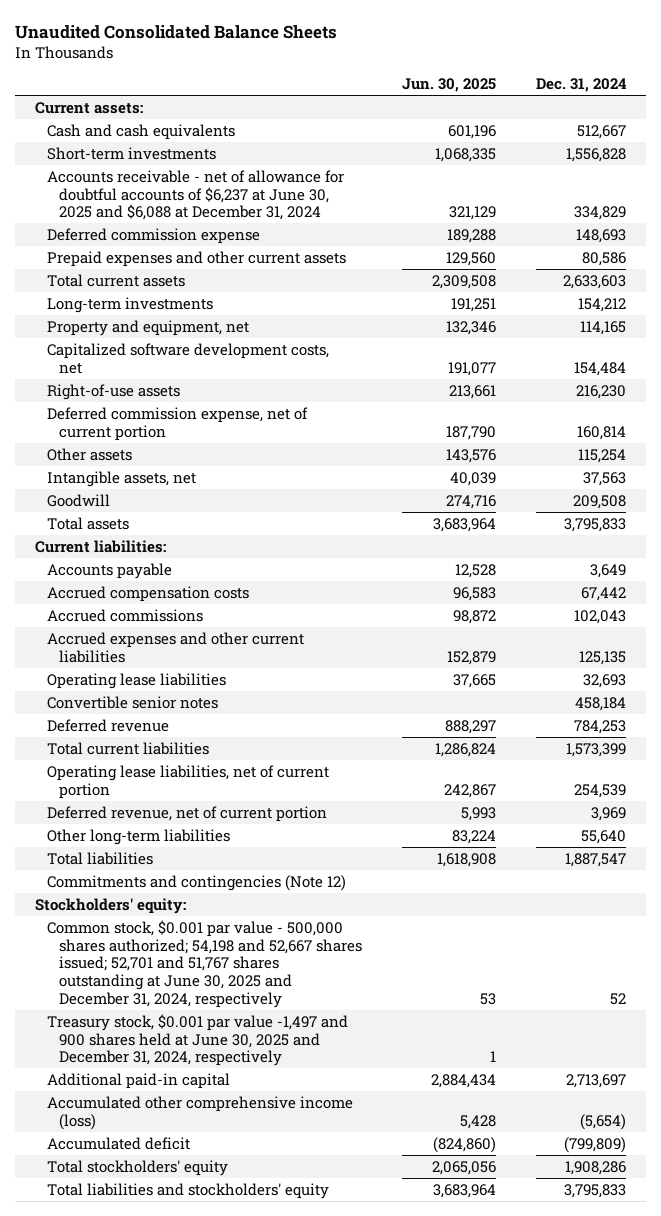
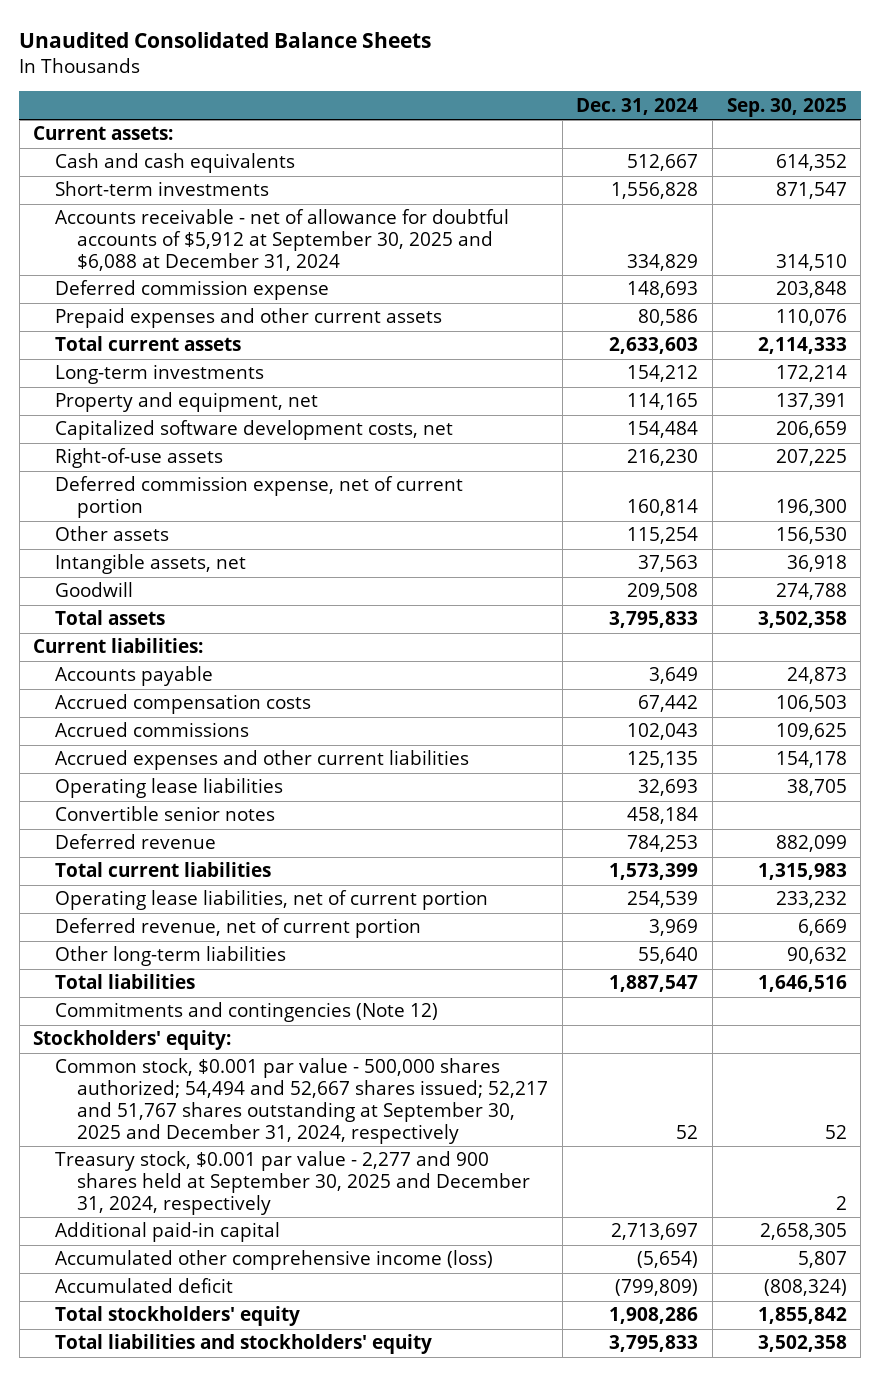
[401,78,496,93] Jun. 30, 2025 -> none
none -> [726,97,847,117] Sep. 30, 2025
[46,169,344,221] Accounts receivable - net of allowance for doubtful accounts of $6,237 at June 30, 2025 and $6,088 at December 31, 2024 -> [55,209,510,272] Accounts receivable - net of allowance for doubtful accounts of $5,912 at September 30, 2025 and $6,088 at December 31, 2024
[46,919,362,1009] Common stock, $0.001 par value - 500,000 shares authorized; 54,198 and 52,667 shares issued; 52,701 and 51,767 shares outstanding at June 30, 2025 and December 31, 2024, respectively -> [55,1058,549,1144] Common stock, $0.001 par value - 500,000 shares authorized; 54,494 and 52,667 shares issued; 52,217 and 51,767 shares outstanding at September 30, 2025 and December 31, 2024, respectively
[46,1013,348,1067] Treasury stock, $0.001 par value -1,497 and 900 shares held at June 30, 2025 and December 31, 2024, respectively -> [55,1151,531,1216] Treasury stock, $0.001 par value - 2,277 and 900 shares held at September 30, 2025 and December 31, 2024, respectively

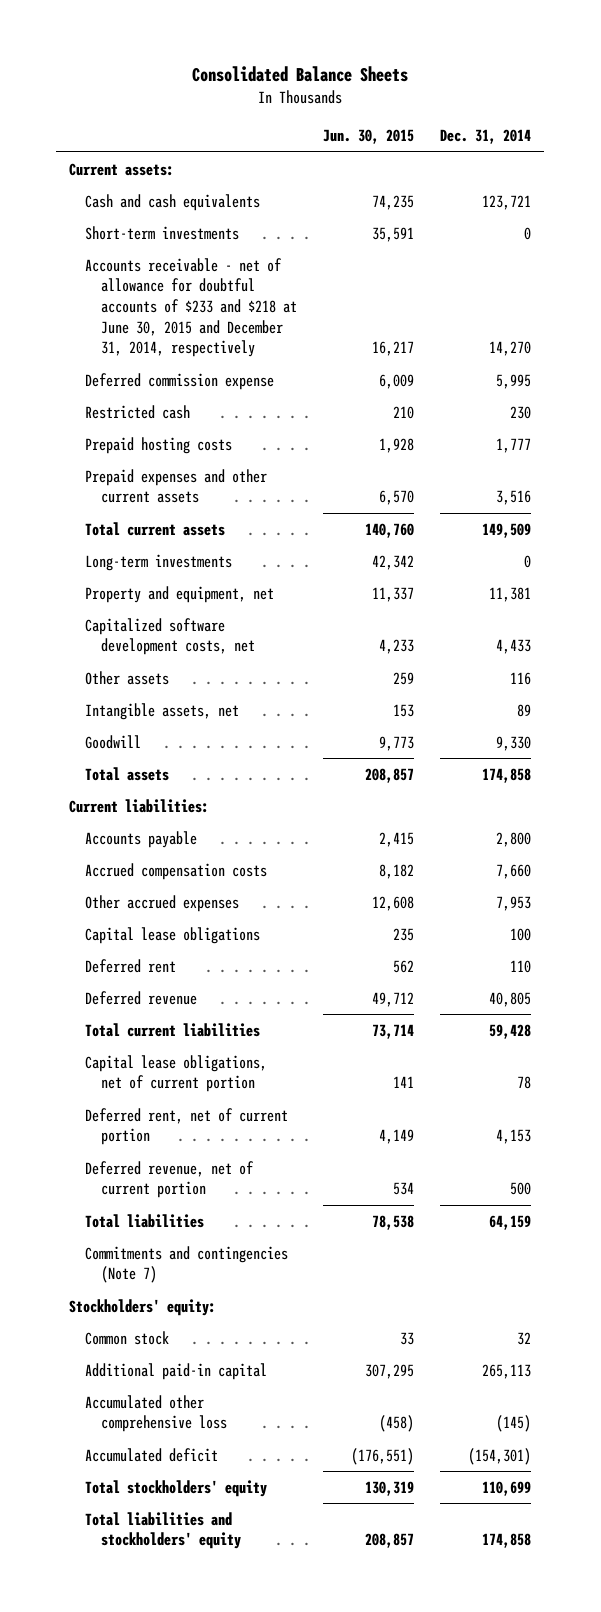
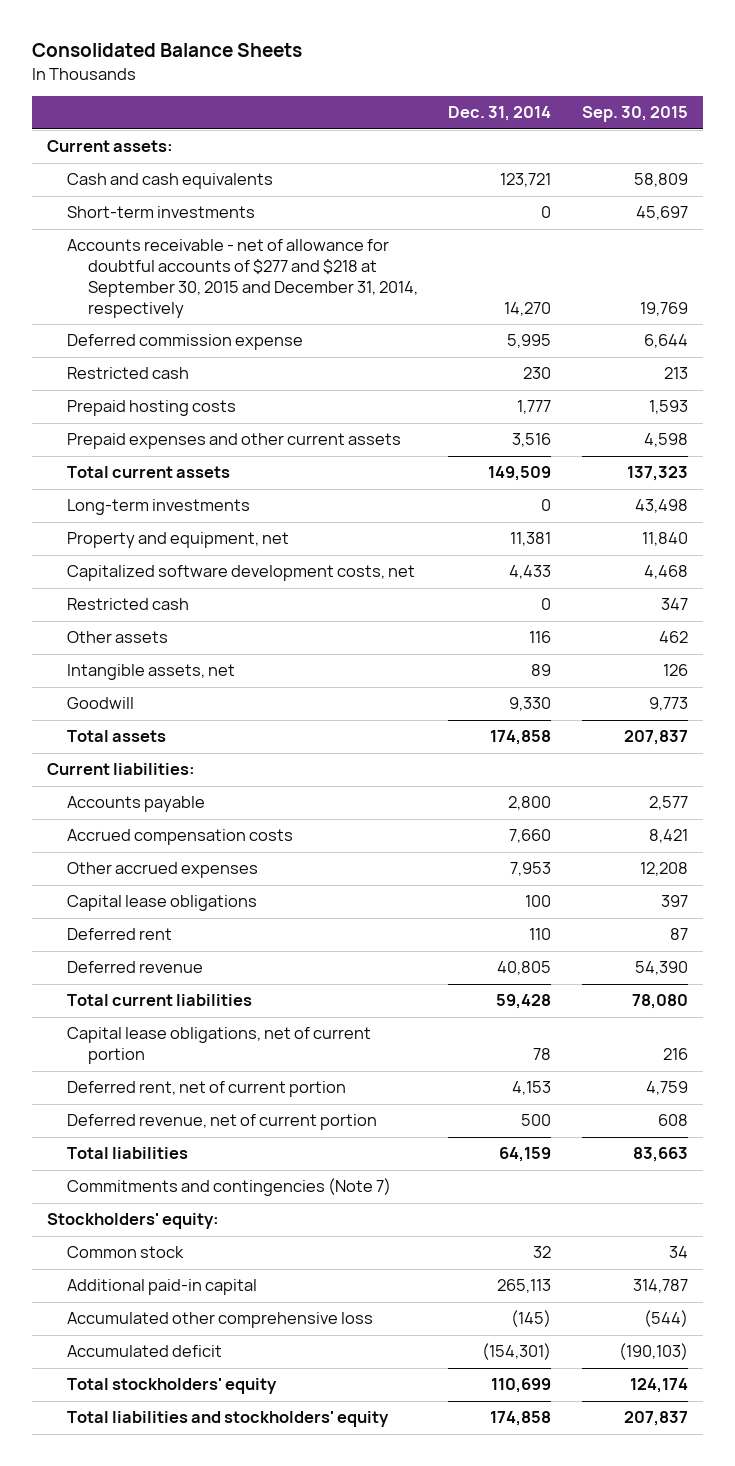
[323,129,415,145] Jun. 30, 2015 -> none
none -> [581,106,688,123] Sep. 30, 2015
[85,257,297,358] Accounts receivable - net of allowance for doubtful accounts of $233 and $218 at June 30, 2015 and December 31, 2014, respectively -> [67,239,418,319] Accounts receivable - net of allowance for doubtful accounts of $277 and $218 at September 30, 2015 and December 31, 2014, respectively
none -> [67,598,190,611] Restricted cash

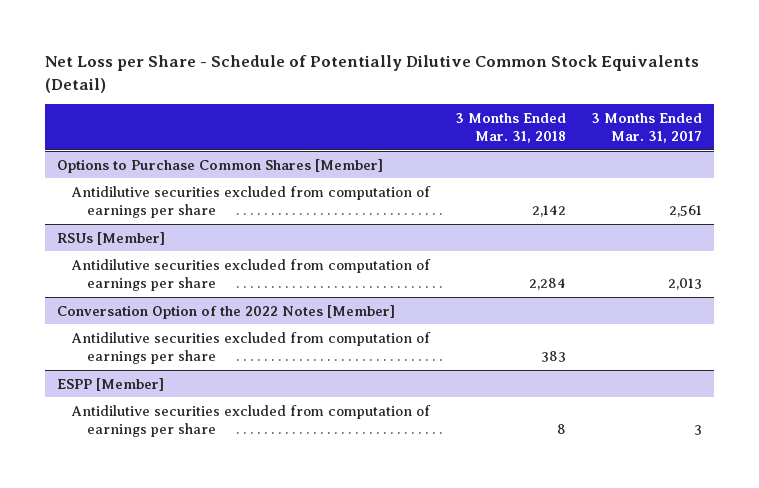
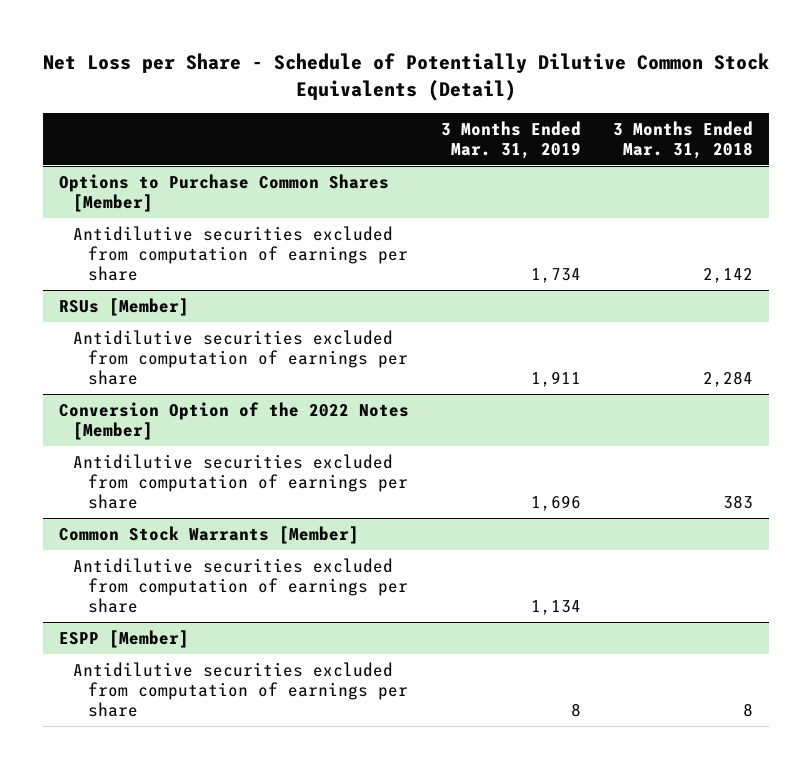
[590,112,702,144] 3 Months Ended Mar. 31, 2017 -> none
none -> [441,120,582,159] 3 Months Ended Mar. 31, 2019
[56,304,395,319] Conversation Option of the 2022 Notes [Member] -> [59,402,410,441] Conversion Option of the 2022 Notes [Member]
none -> [59,526,360,545] Common Stock Warrants [Member]
none -> [73,558,408,614] Antidilutive securities excluded from computation of earnings per share

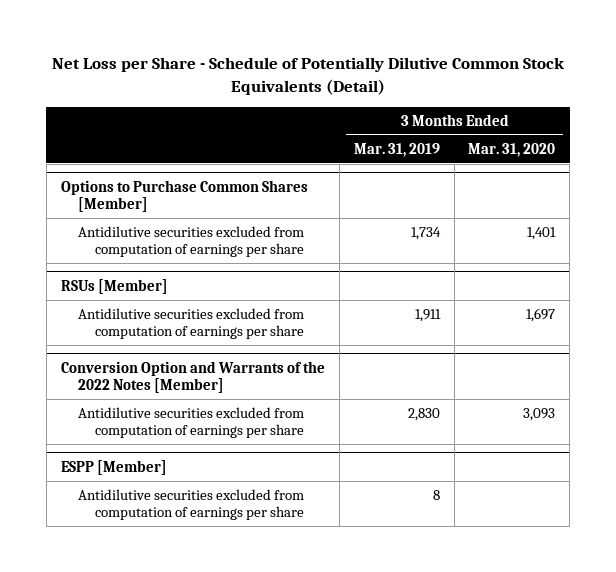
[613,120,754,159] 3 Months Ended Mar. 31, 2018 -> none
none -> [468,142,556,157] Mar. 31, 2020
[59,526,360,545] Common Stock Warrants [Member] -> none
[73,558,408,614] Antidilutive securities excluded from computation of earnings per share -> none
[59,402,410,441] Conversion Option of the 2022 Notes [Member] -> [60,360,325,393] Conversion Option and Warrants of the 2022 Notes [Member]
[531,495,582,512] 1,696 -> [407,408,440,422] 2,830

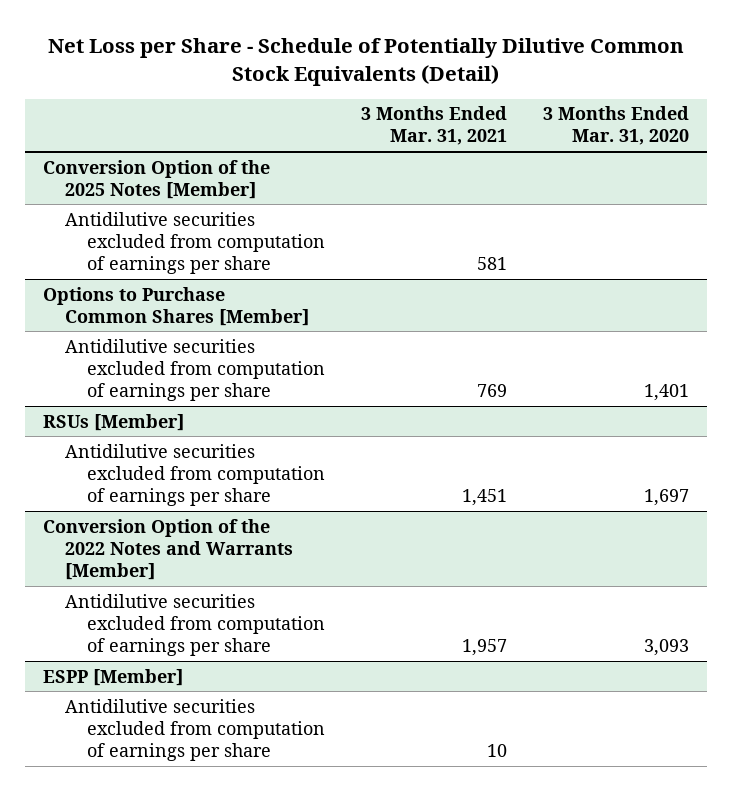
[353,142,440,157] Mar. 31, 2019 -> none
none -> [361,106,508,146] 3 Months Ended Mar. 31, 2021
none -> [43,159,271,199] Conversion Option of the 2025 Notes [Member]
none -> [65,211,326,274] Antidilutive securities excluded from computation of earnings per share
[60,360,325,393] Conversion Option and Warrants of the 2022 Notes [Member] -> [43,518,294,580] Conversion Option of the 2022 Notes and Warrants [Member]

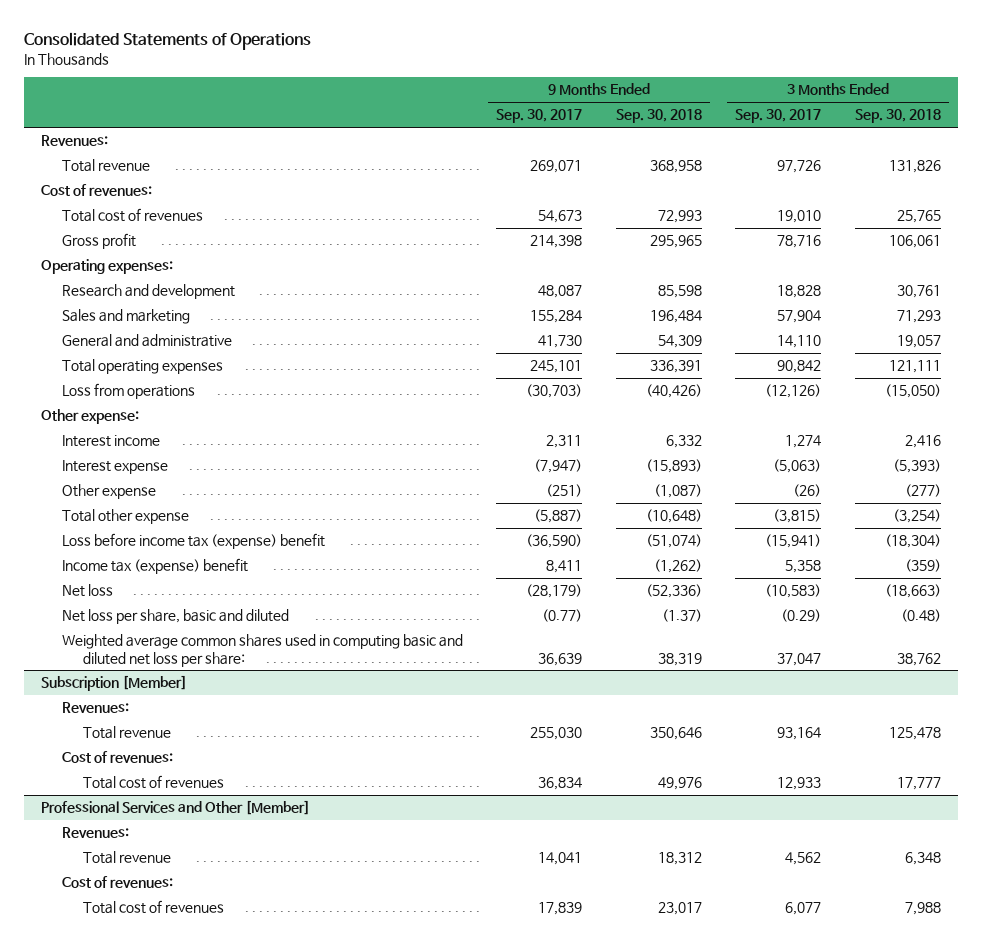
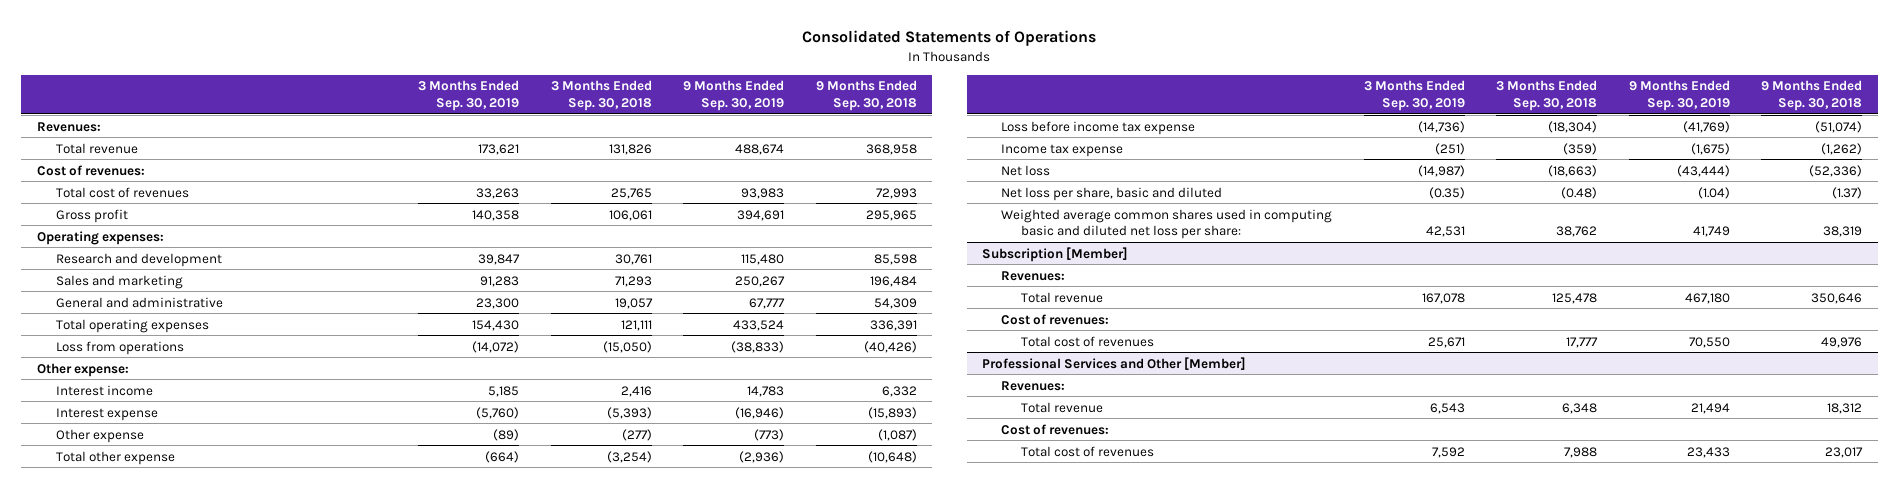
[496,109,583,124] Sep. 30, 2017 -> none
[735,109,822,124] Sep. 30, 2017 -> none
none -> [418,80,520,111] 3 Months Ended Sep. 30, 2019
none -> [683,80,785,111] 9 Months Ended Sep. 30, 2019
[61,533,325,550] Loss before income tax (expense) benefit -> [1001,120,1196,135] Loss before income tax expense
[61,558,248,575] Income tax (expense) benefit -> [1001,143,1124,157] Income tax expense

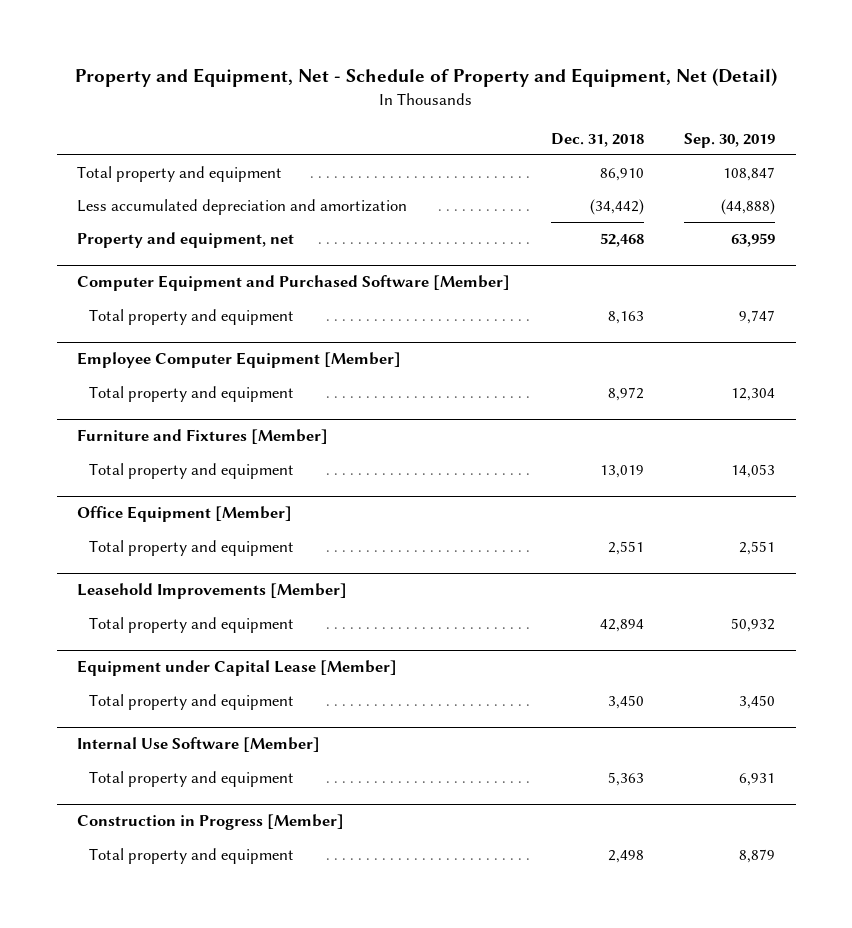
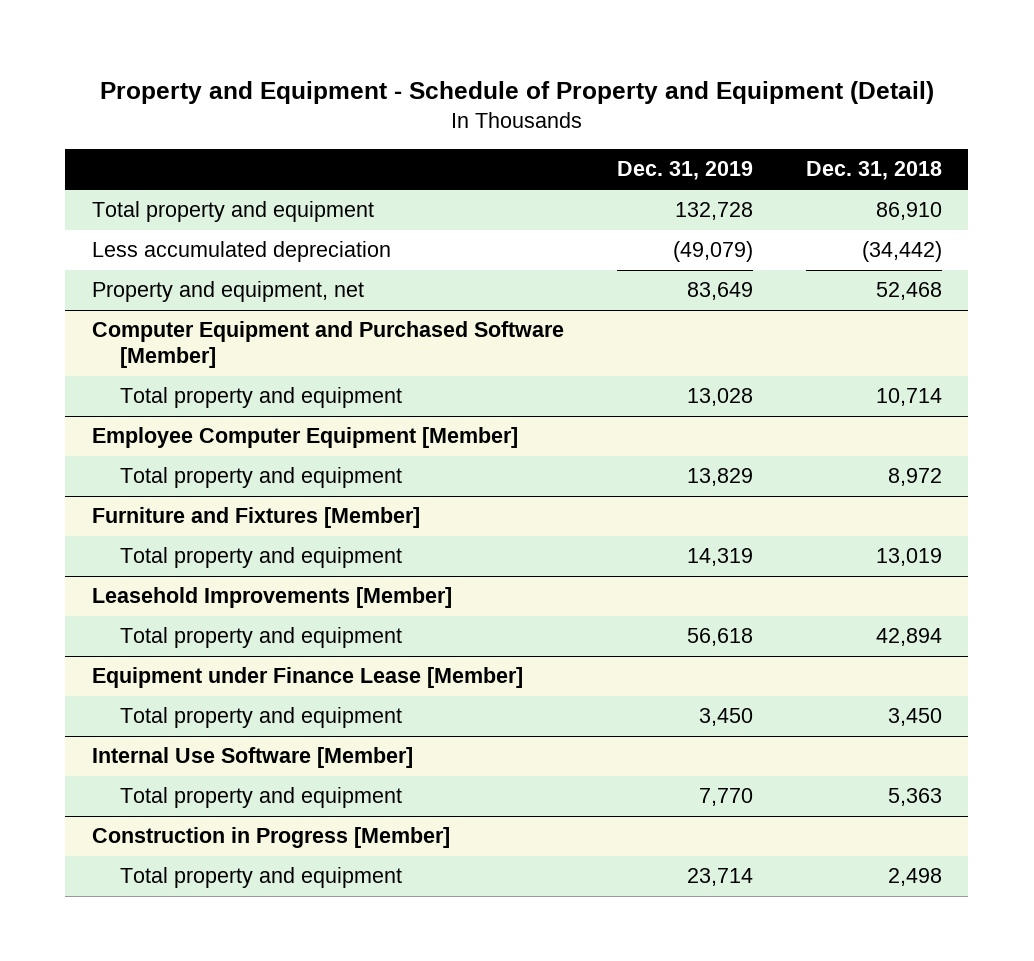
[75,68,778,88] Property and Equipment, Net - Schedule of Property and Equipment, Net (Detail) -> [99,80,934,104] Property and Equipment - Schedule of Property and Equipment (Detail)
[684,132,776,148] Sep. 30, 2019 -> none
none -> [616,161,753,181] Dec. 31, 2019
[76,199,407,216] Less accumulated depreciation and amortization -> [91,241,391,263] Less accumulated depreciation
[607,311,644,325] 8,163 -> [875,388,942,407] 10,714
[76,506,292,523] Office Equipment [Member] -> none
[89,540,295,557] Total property and equipment -> none
[76,660,397,677] Equipment under Capital Lease [Member] -> [91,667,523,689] Equipment under Finance Lease [Member]

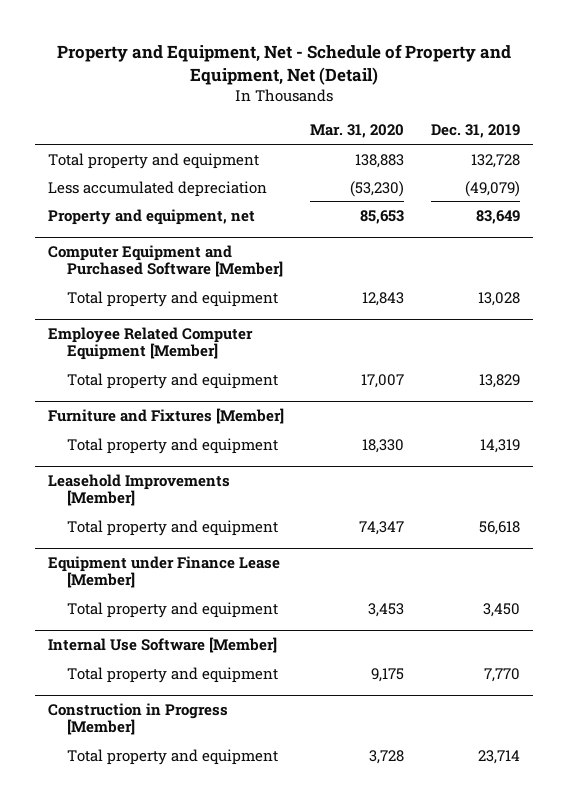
[99,80,934,104] Property and Equipment - Schedule of Property and Equipment (Detail) -> [56,43,511,85] Property and Equipment, Net - Schedule of Property and Equipment, Net (Detail)
[805,161,942,181] Dec. 31, 2018 -> none
none -> [310,124,405,139] Mar. 31, 2020
[91,427,518,449] Employee Computer Equipment [Member] -> [47,327,253,361] Employee Related Computer Equipment [Member]

